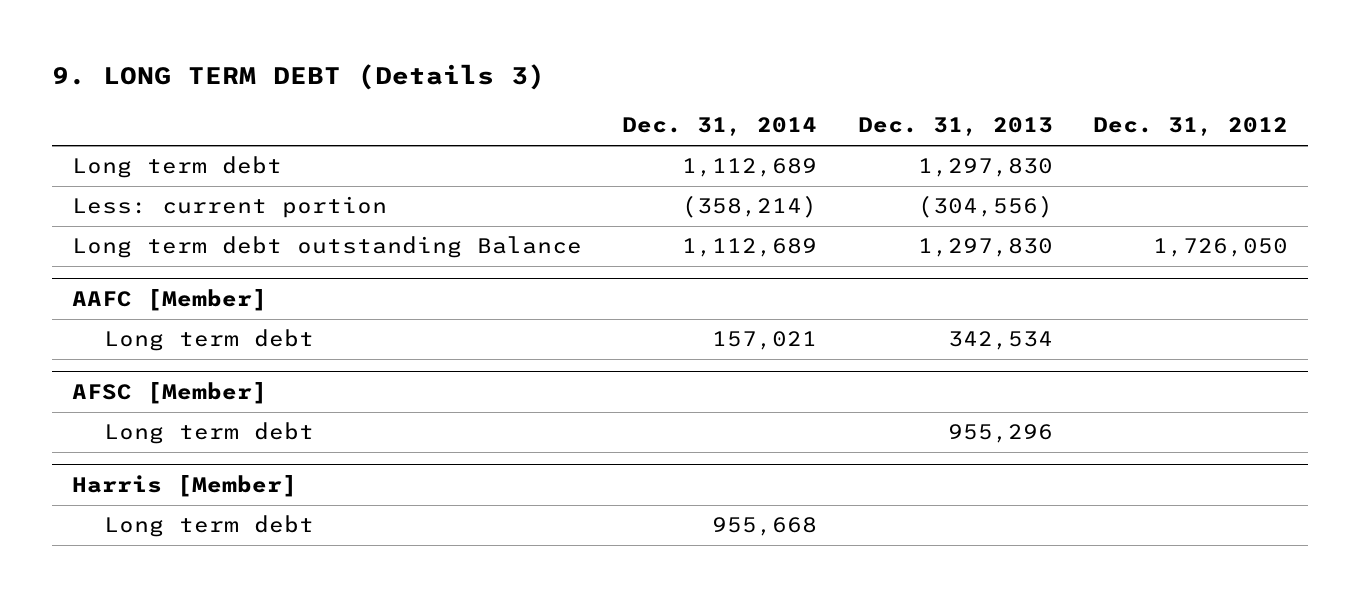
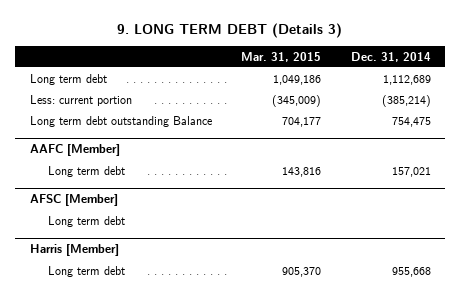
[857,117,1053,137] Dec. 31, 2013 -> none
[1092,117,1288,137] Dec. 31, 2012 -> none
none -> [241,51,322,62] Mar. 31, 2015
[682,195,818,219] (358,214) -> [381,94,431,107] (385,214)
[682,238,818,258] 1,112,689 -> [391,116,431,127] 754,475

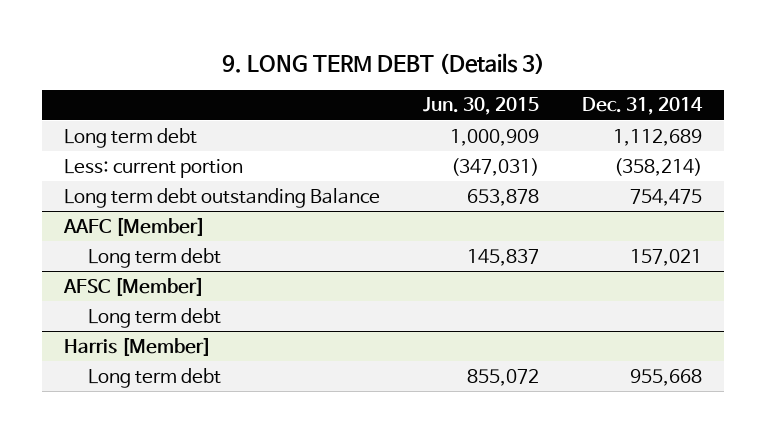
[241,51,322,62] Mar. 31, 2015 -> none
none -> [422,97,539,116] Jun. 30, 2015
[381,94,431,107] (385,214) -> [613,157,702,176] (358,214)

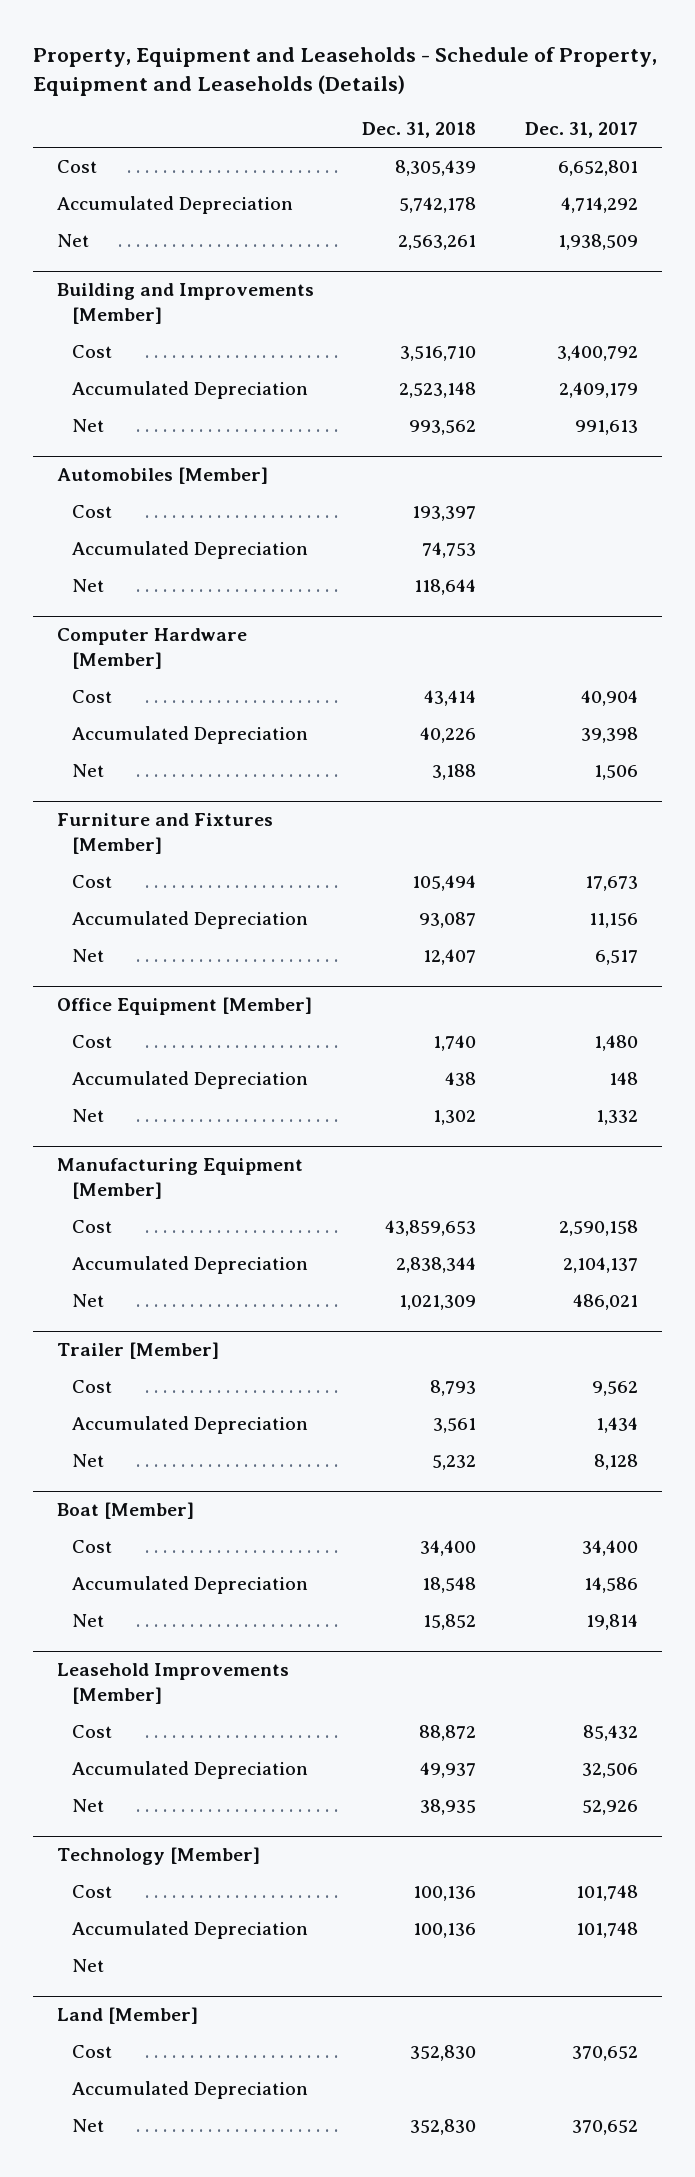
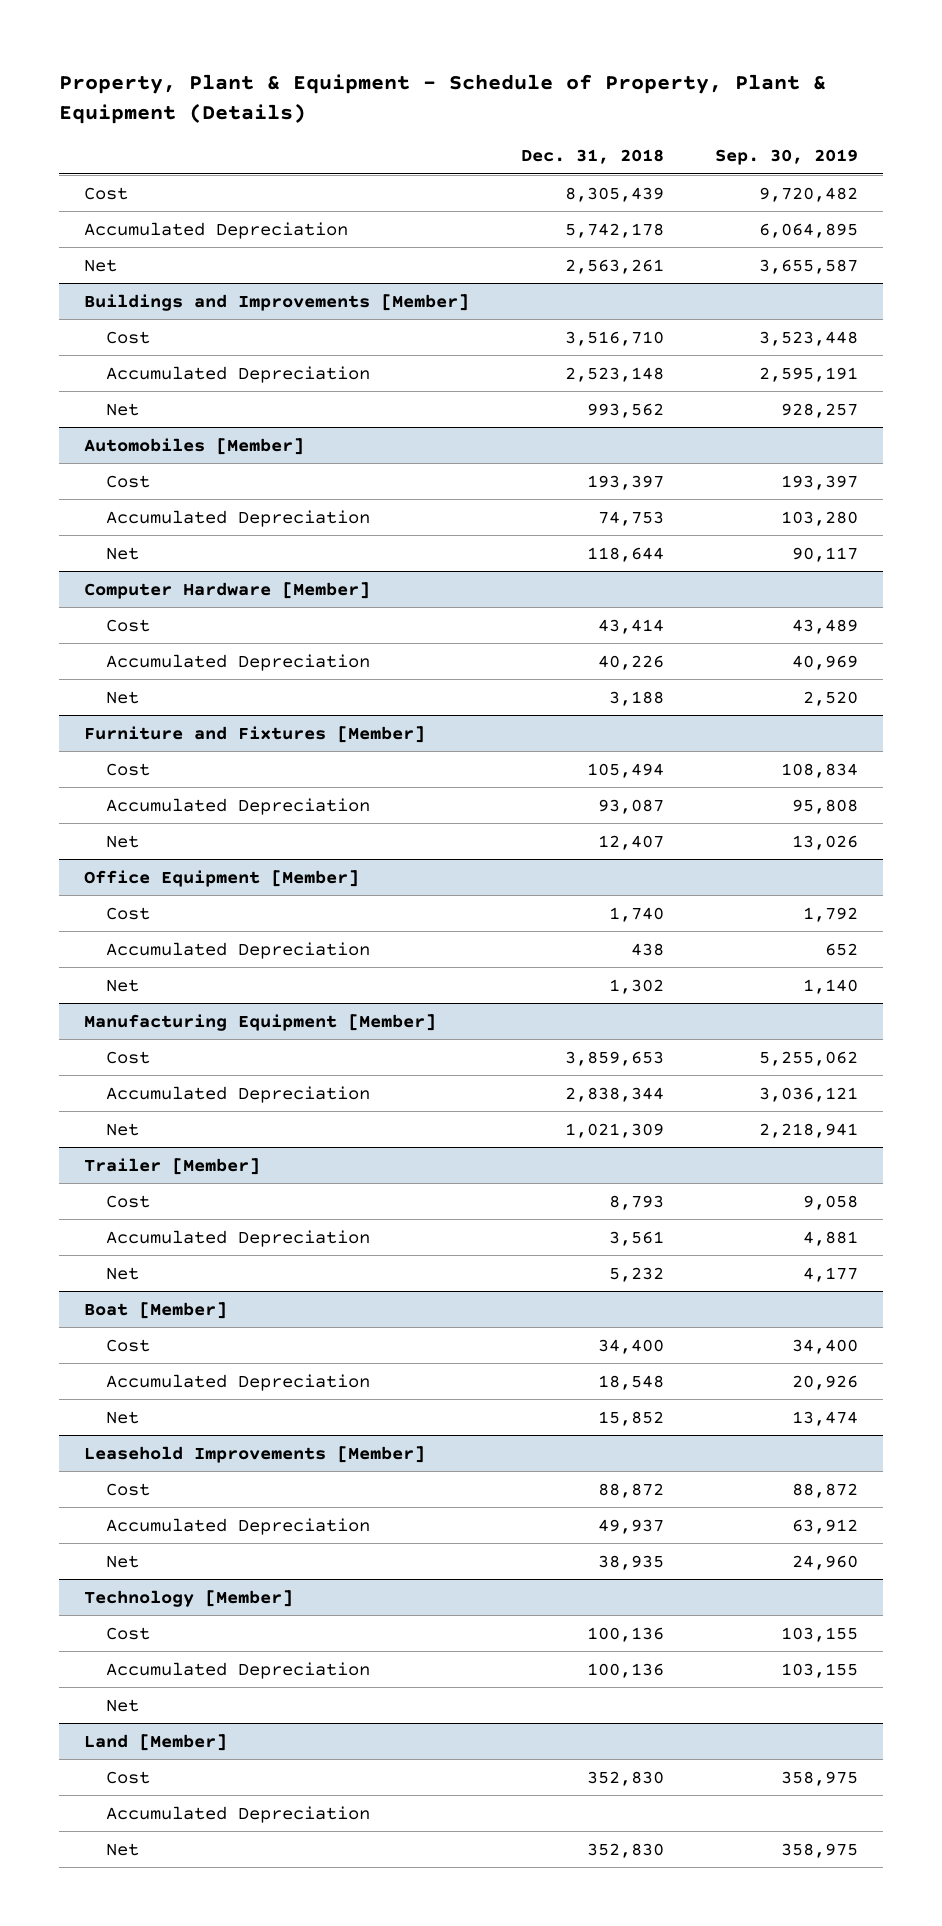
[32,47,657,97] Property, Equipment and Leaseholds - Schedule of Property, Equipment and Leaseholds (Details) -> [58,73,826,124] Property, Plant & Equipment - Schedule of Property, Plant & Equipment (Details)
[524,122,638,139] Dec. 31, 2017 -> none
none -> [714,149,858,166] Sep. 30, 2019
[56,283,314,324] Building and Improvements [Member] -> [84,293,470,311] Buildings and Improvements [Member]
[385,1220,477,1237] 43,859,653 -> [564,1050,664,1066] 3,859,653

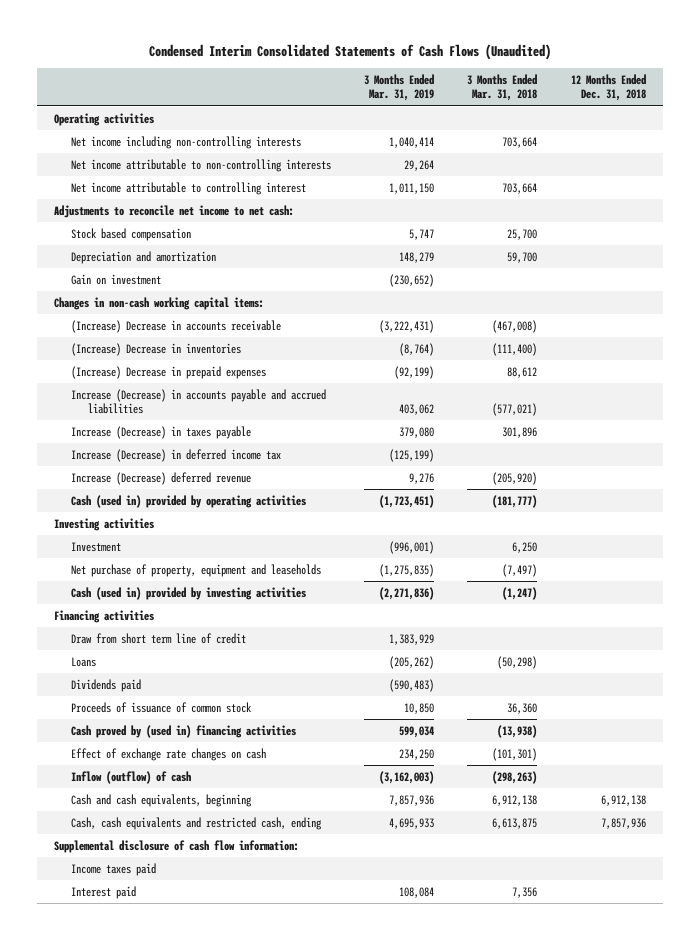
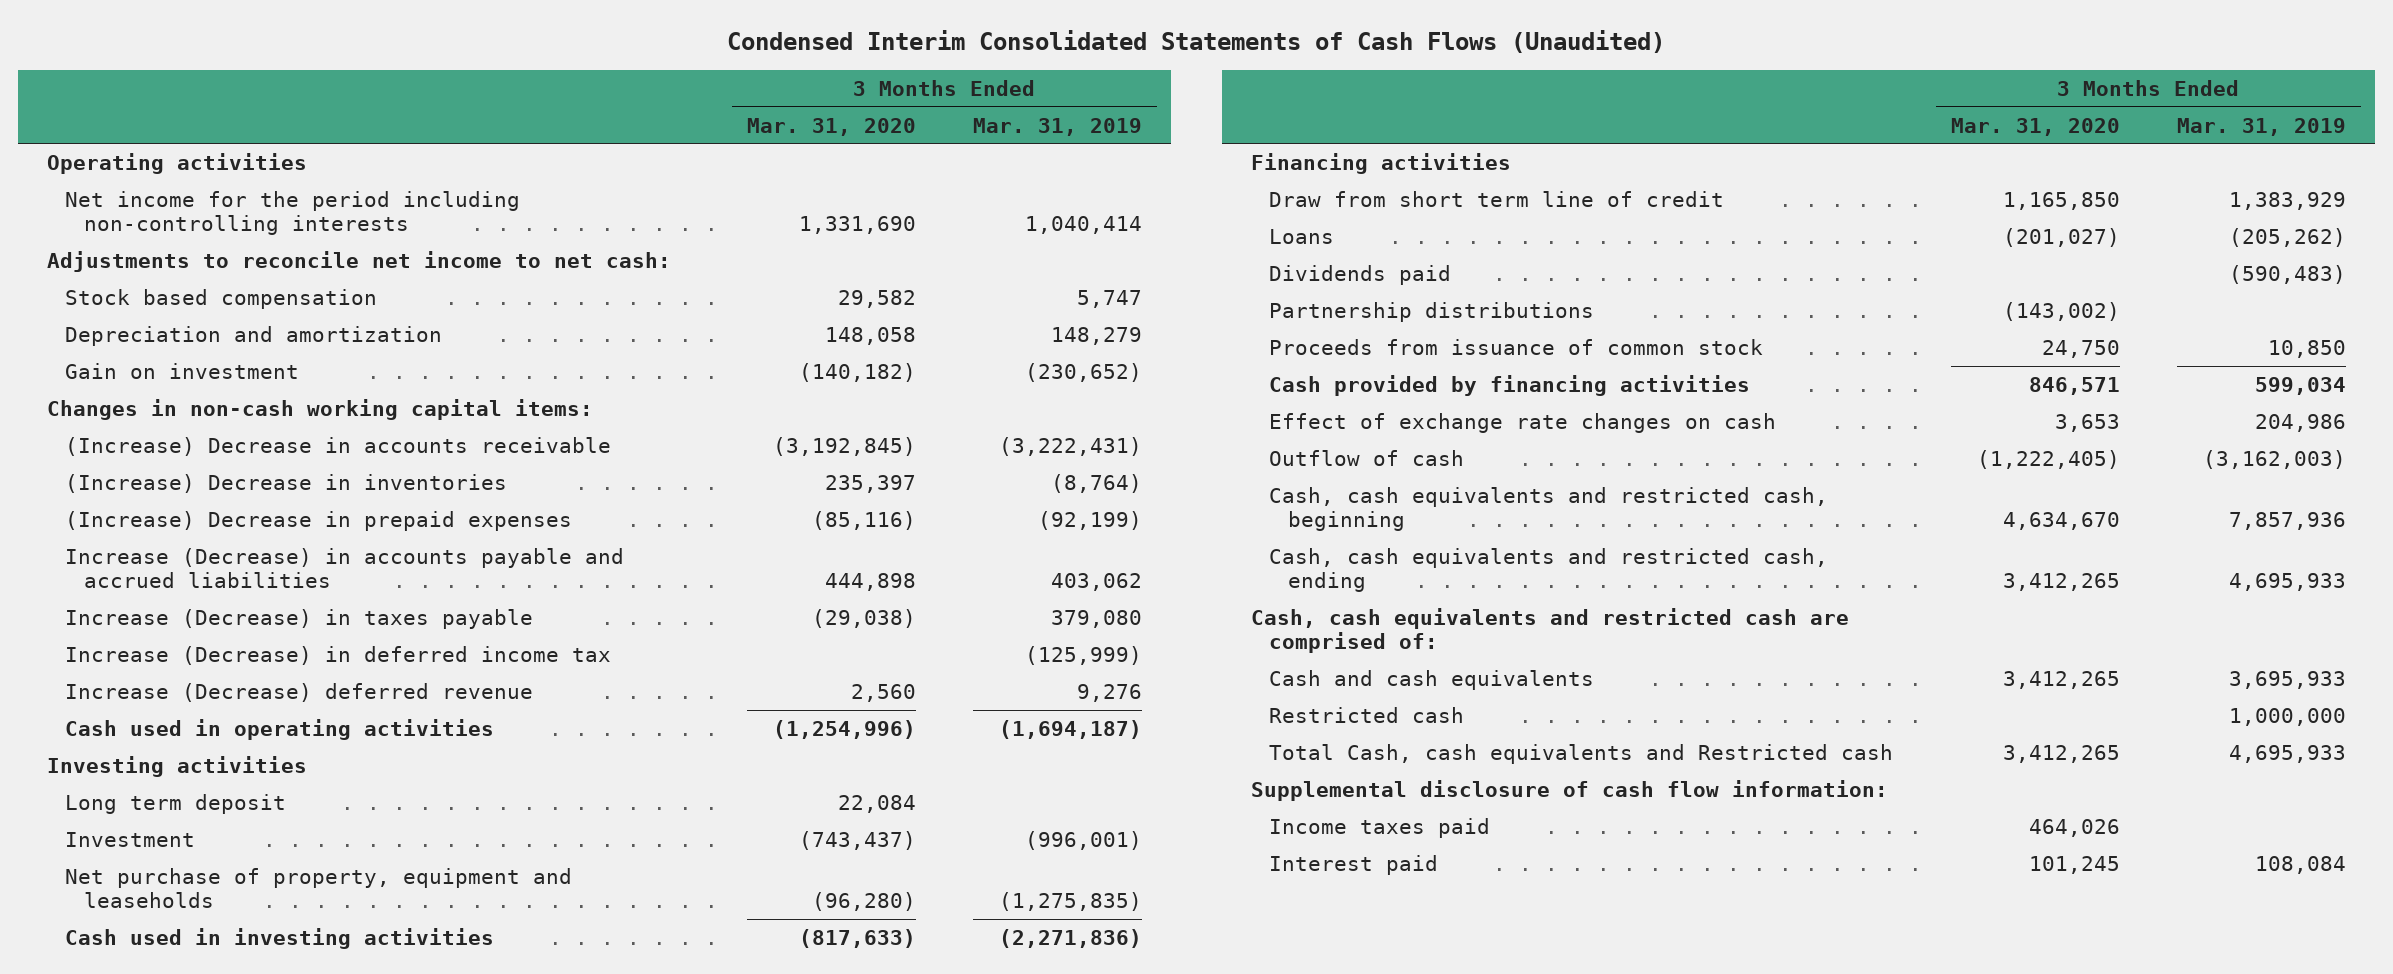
[467,74,538,102] 3 Months Ended Mar. 31, 2018 -> none
[570,74,646,102] 12 Months Ended Dec. 31, 2018 -> none
none -> [746,117,916,136] Mar. 31, 2020
[70,158,331,172] Net income attributable to non-controlling interests -> none
[70,181,306,195] Net income attributable to controlling interest -> none
[70,135,301,149] Net income including non-controlling interests -> [65,190,521,235] Net income for the period including non-controlling interests
[389,448,435,462] (125,199) -> [1025,645,1143,665] (125,999)
[70,494,306,508] Cash (used in) provided by operating activities -> [65,718,495,740] Cash used in operating activities
[379,494,435,508] (1,723,451) -> [999,719,1143,739] (1,694,187)
none -> [65,793,287,814] Long term deposit
[70,586,306,600] Cash (used in) provided by investing activities -> [65,927,495,949] Cash used in investing activities
none -> [1269,301,1595,322] Partnership distributions
[70,701,252,713] Proceeds of issuance of common stock -> [1269,338,1764,355] Proceeds from issuance of common stock
[70,724,296,738] Cash proved by (used in) financing activities -> [1269,374,1751,396] Cash provided by financing activities
[399,748,435,760] 234,250 -> [2255,413,2347,432] 204,986
[70,770,191,784] Inflow (outflow) of cash -> [1269,449,1465,466] Outflow of cash
[70,793,252,807] Cash and cash equivalents, beginning -> [1269,486,1829,531] Cash, cash equivalents and restricted cash, beginning
none -> [1250,607,1849,653] Cash, cash equivalents and restricted cash are comprised of:
none -> [1269,669,1595,690] Cash and cash equivalents
none -> [1269,706,1465,723] Restricted cash
none -> [1269,743,1894,764] Total Cash, cash equivalents and Restricted cash

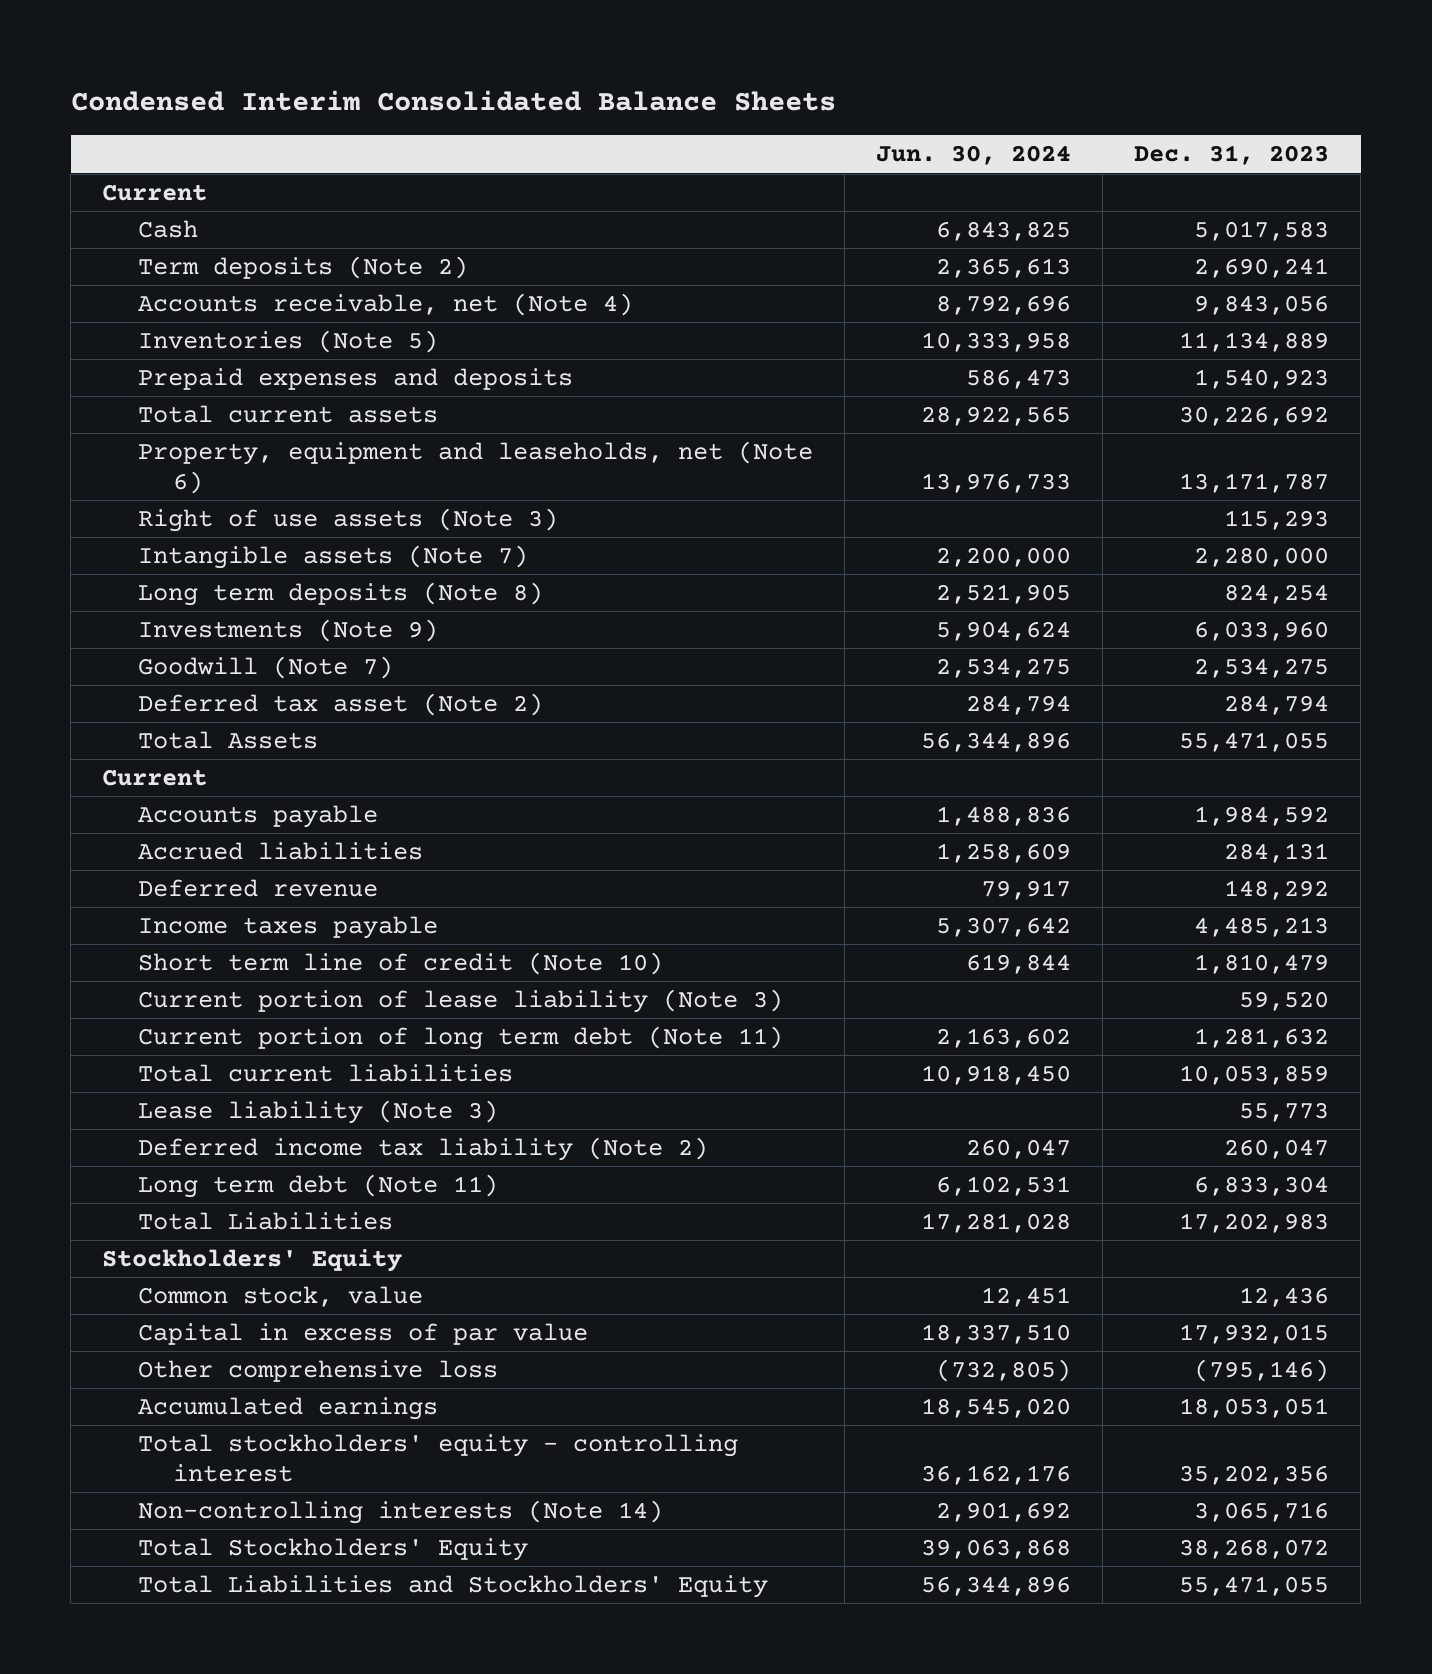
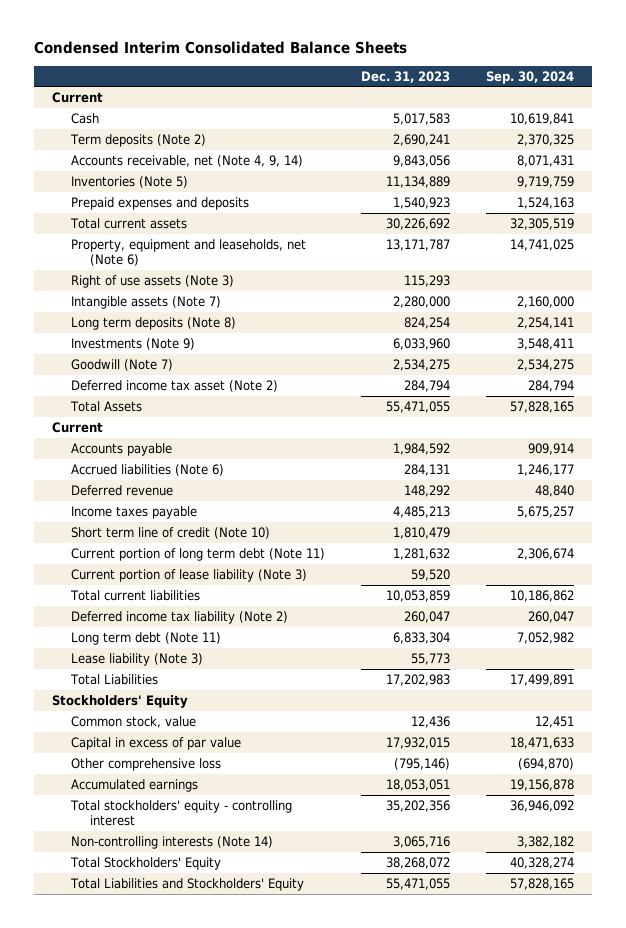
[876,145,1072,166] Jun. 30, 2024 -> none
none -> [486,70,575,84] Sep. 30, 2024
[137,293,633,317] Accounts receivable, net (Note 4) -> [70,154,303,167] Accounts receivable, net (Note 4, 9, 14)
[137,693,543,717] Deferred tax asset (Note 2) -> [70,379,278,392] Deferred income tax asset (Note 2)
[137,842,423,861] Accrued liabilities -> [70,463,224,476] Accrued liabilities (Note 6)
[137,989,783,1014] Current portion of lease liability (Note 3) -> [70,568,307,582] Current portion of lease liability (Note 3)
[137,1100,498,1125] Lease liability (Note 3) -> [70,652,203,666] Lease liability (Note 3)

